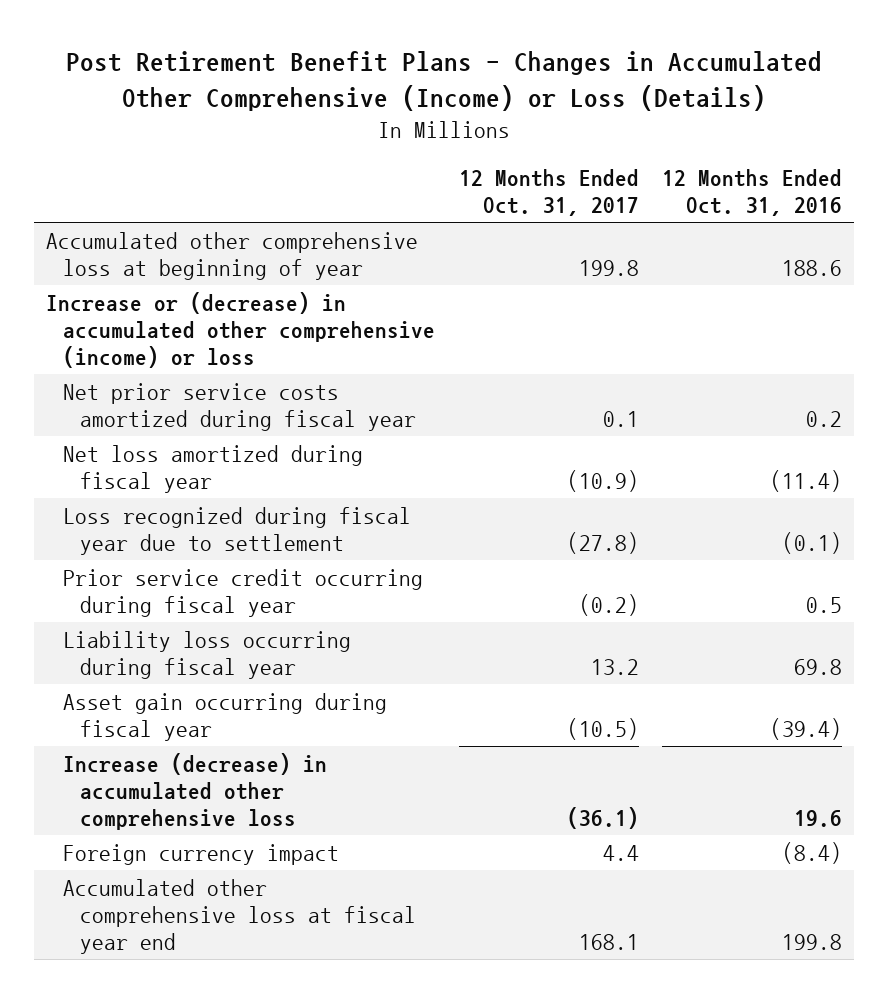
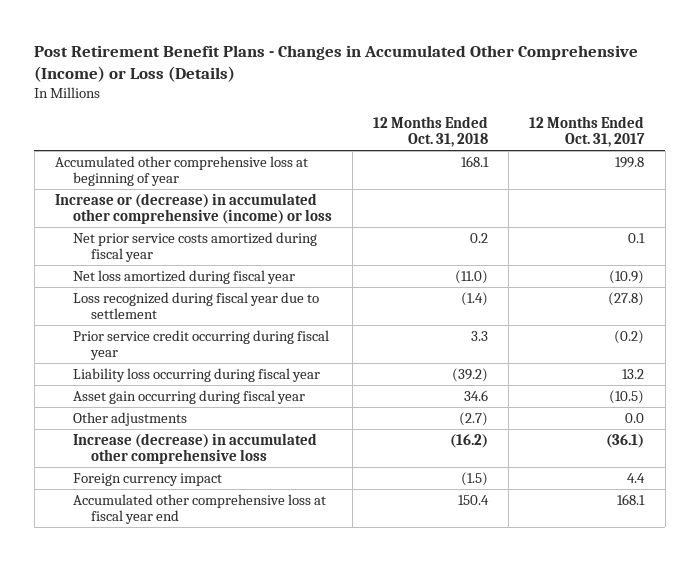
[662,169,843,217] 12 Months Ended Oct. 31, 2016 -> none
none -> [373,116,489,148] 12 Months Ended Oct. 31, 2018
none -> [72,411,187,426] Other adjustments

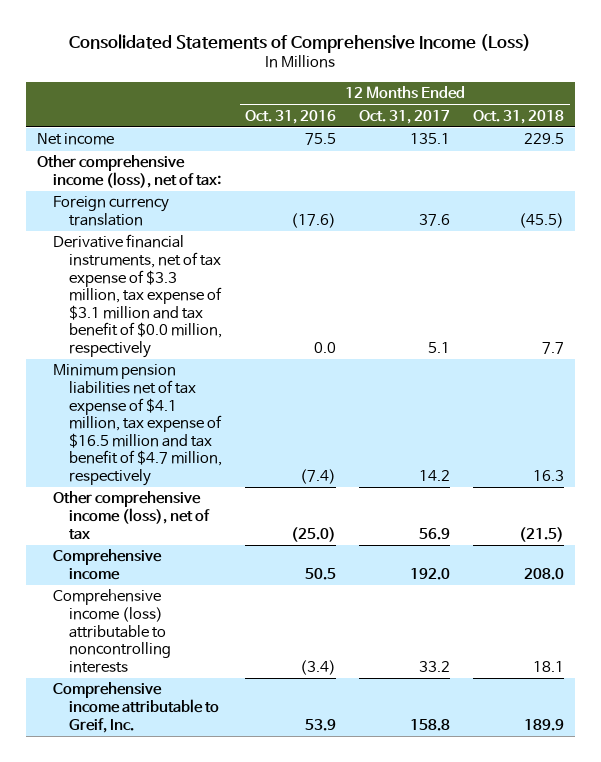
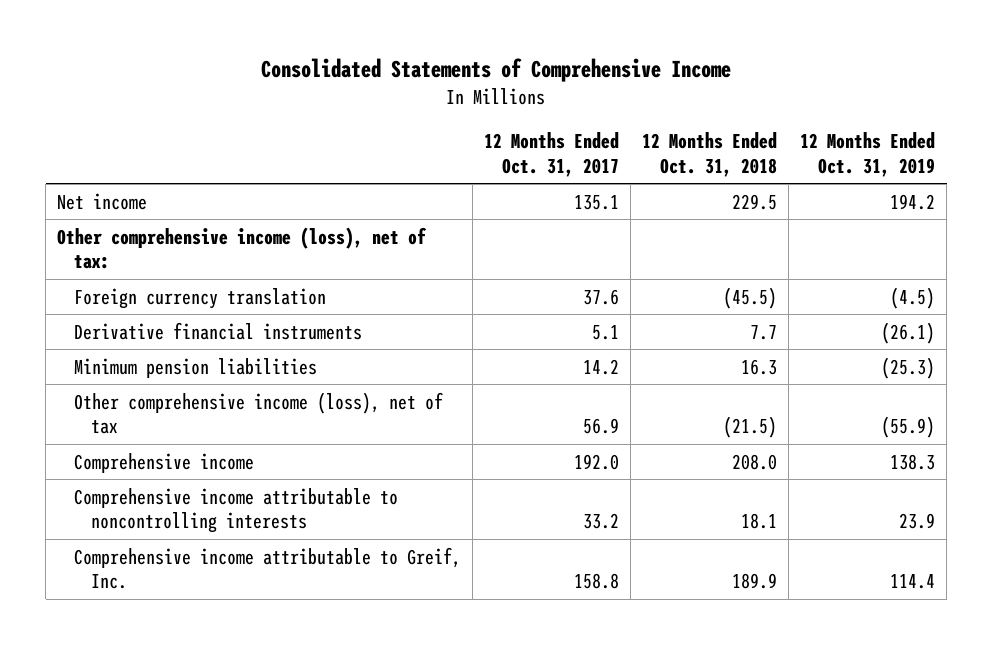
[69,33,532,53] Consolidated Statements of Comprehensive Income (Loss) -> [261,57,732,82] Consolidated Statements of Comprehensive Income
[245,109,337,124] Oct. 31, 2016 -> none
none -> [799,132,935,177] 12 Months Ended Oct. 31, 2019
[53,234,223,358] Derivative financial instruments, net of tax expense of $3.3 million, tax expense of $3.1 million and tax benefit of $0.0 million, respectively -> [73,321,362,340] Derivative financial instruments
[53,364,223,486] Minimum pension liabilities net of tax expense of $4.1 million, tax expense of $16.5 million and tax benefit of $4.7 million, respectively -> [73,357,317,378] Minimum pension liabilities
[53,589,172,673] Comprehensive income (loss) attributable to noncontrolling interests -> [73,487,398,534] Comprehensive income attributable to noncontrolling interests

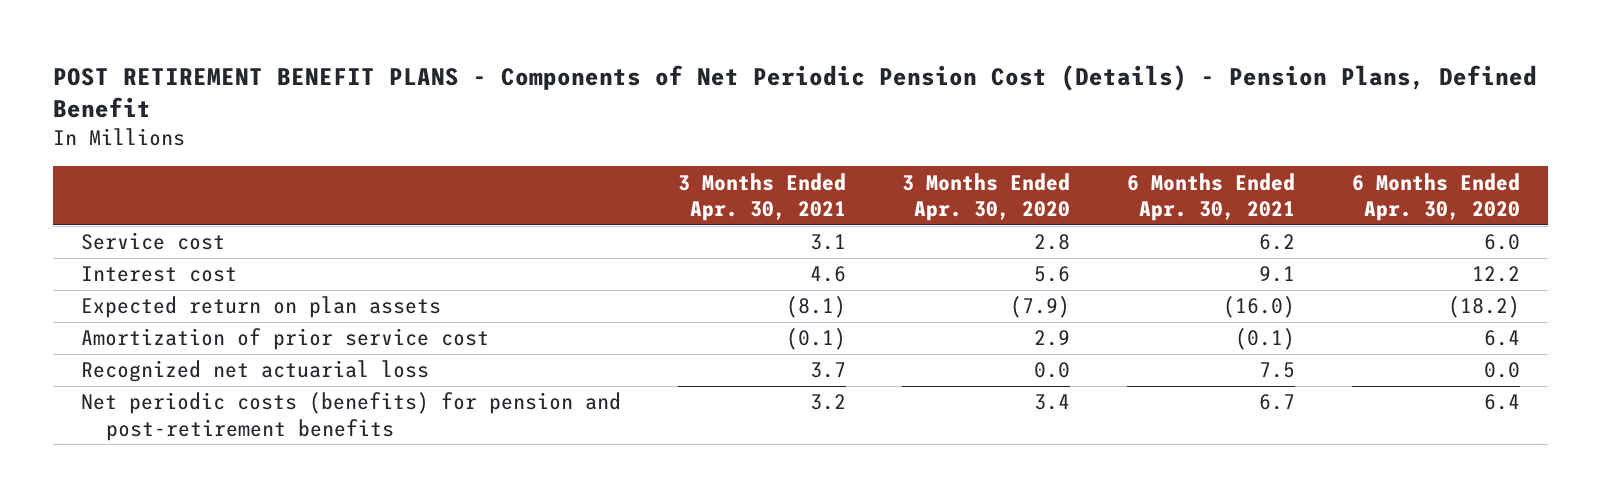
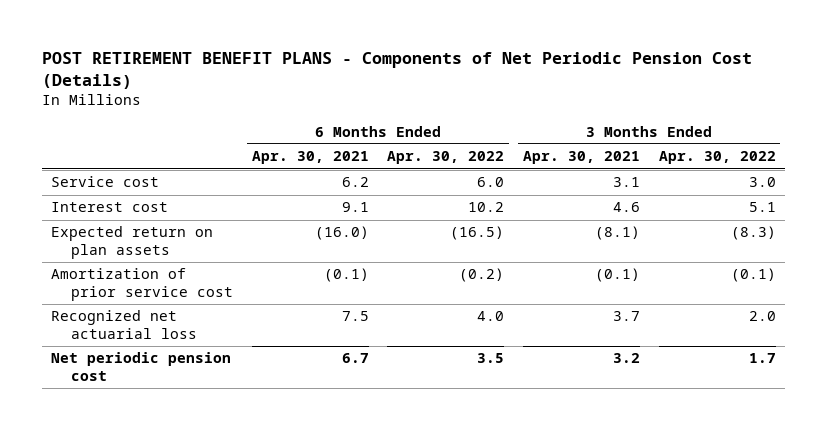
[52,64,1537,119] POST RETIREMENT BENEFIT PLANS - Components of Net Periodic Pension Cost (Details) - Pension Plans, Defined Benefit -> [41,51,752,89] POST RETIREMENT BENEFIT PLANS - Components of Net Periodic Pension Cost (Details)
[902,172,1071,221] 3 Months Ended Apr. 30, 2020 -> none
[1351,172,1520,221] 6 Months Ended Apr. 30, 2020 -> none
none -> [387,151,505,165] Apr. 30, 2022
none -> [658,151,776,165] Apr. 30, 2022
[80,392,621,441] Net periodic costs (benefits) for pension and post-retirement benefits -> [50,352,231,382] Net periodic pension cost

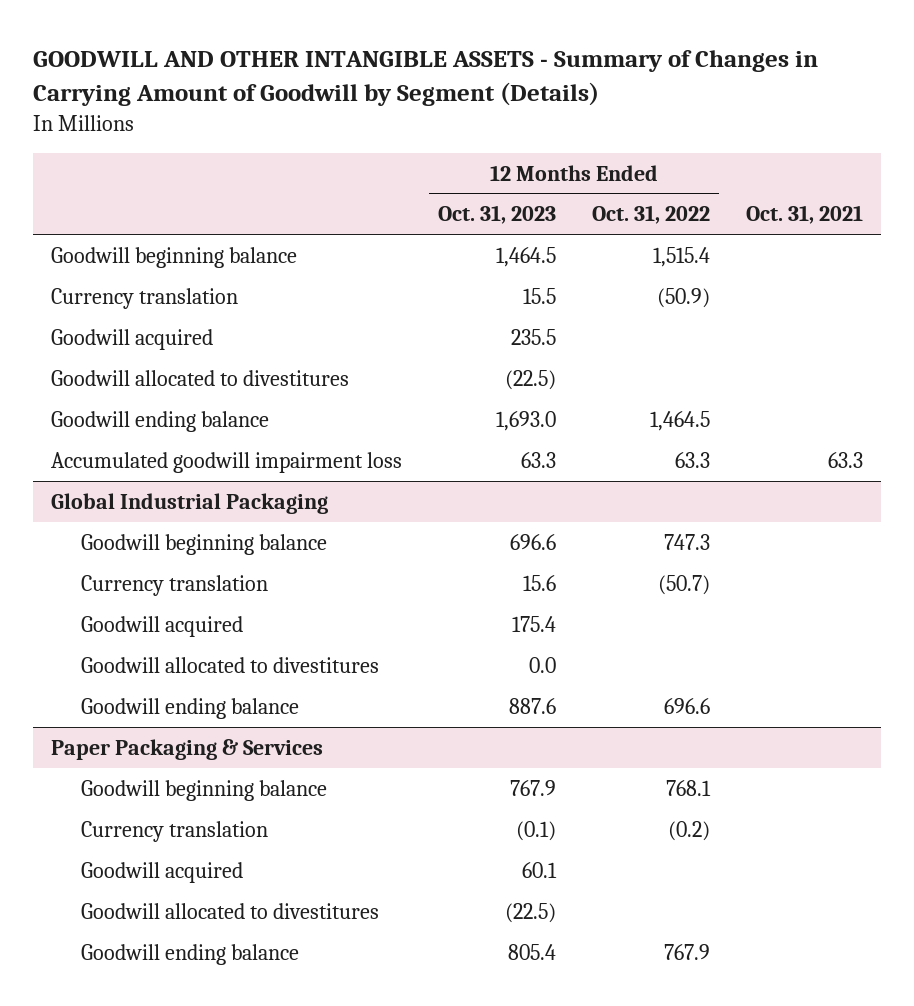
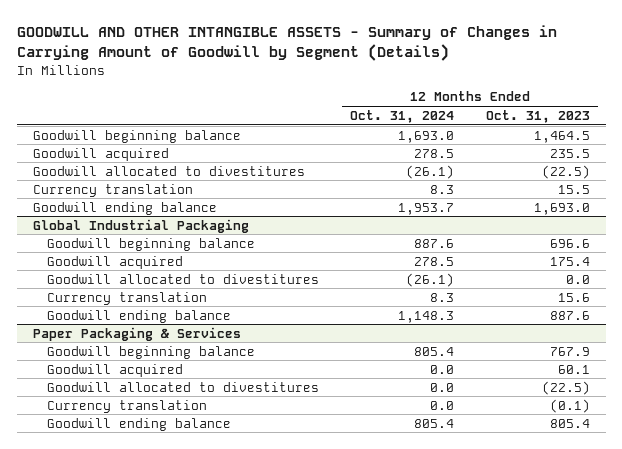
[591,205,710,225] Oct. 31, 2022 -> none
[745,205,863,225] Oct. 31, 2021 -> none
none -> [350,109,455,123] Oct. 31, 2024
[51,287,239,309] Currency translation -> [32,183,193,197] Currency translation
[51,451,403,473] Accumulated goodwill impairment loss -> none
[81,574,269,596] Currency translation -> [46,291,207,305] Currency translation
[81,820,269,842] Currency translation -> [46,399,207,413] Currency translation

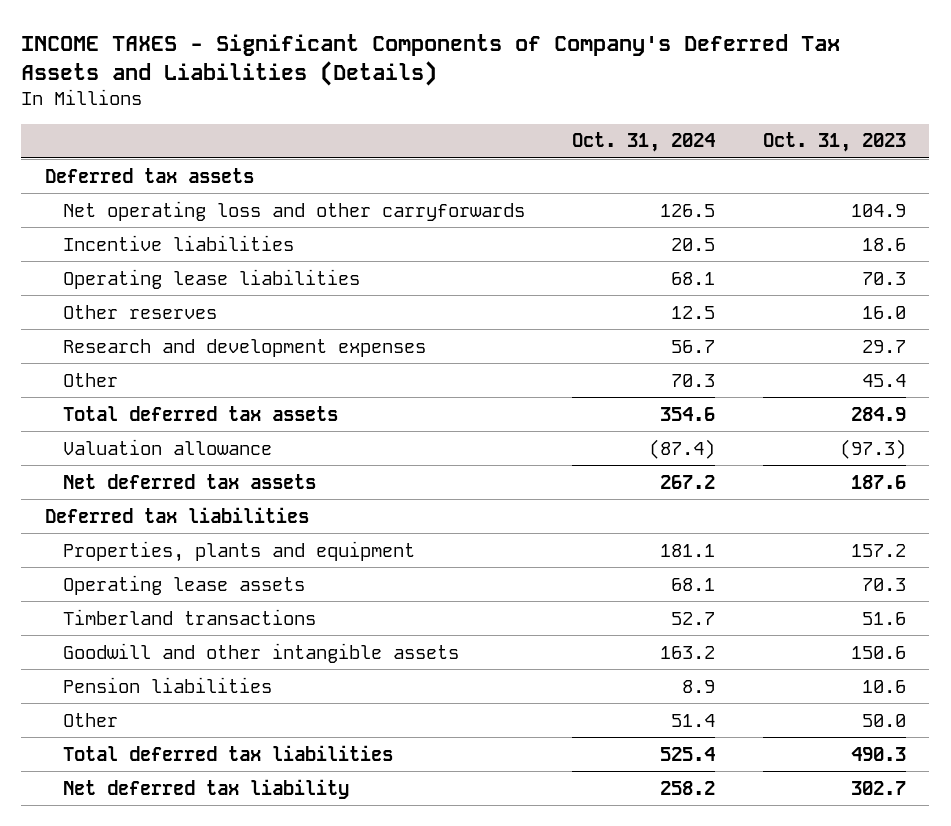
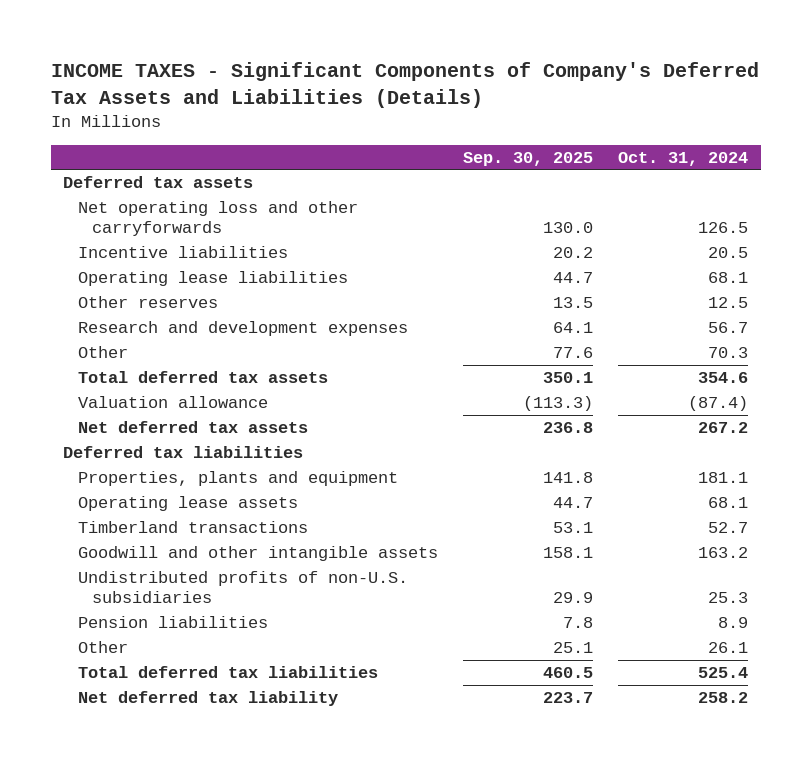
[762,132,906,153] Oct. 31, 2023 -> none
none -> [463,151,594,166] Sep. 30, 2025
none -> [77,571,408,603] Undistributed profits of non-U.S. subsidiaries
[671,713,716,727] 51.4 -> [708,642,749,654] 26.1

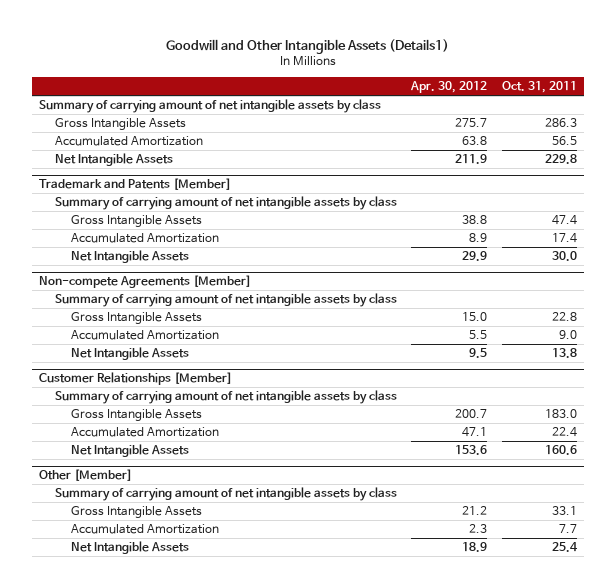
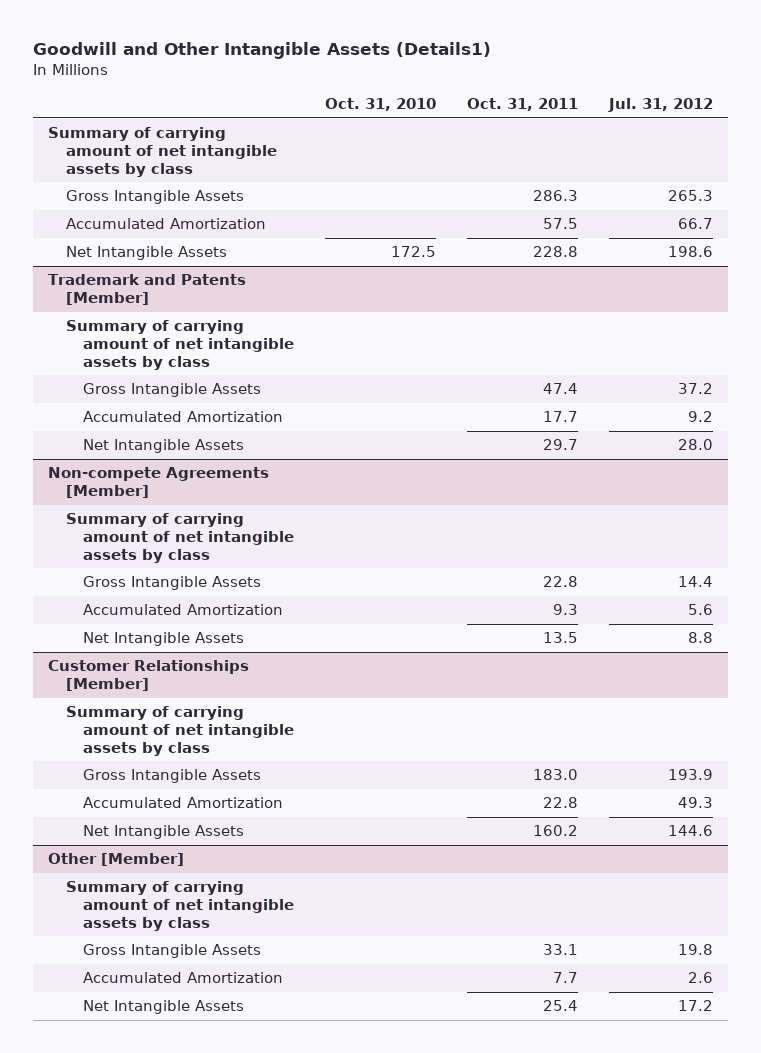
[410,81,488,94] Apr. 30, 2012 -> none
none -> [325,98,437,112] Oct. 31, 2010
none -> [608,98,714,113] Jul. 31, 2012
[551,136,577,146] 56.5 -> [543,218,579,230] 57.5
[544,154,577,165] 229.8 -> [533,246,579,258] 228.8
[551,233,577,244] 17.4 -> [543,411,579,423] 17.7
[551,251,577,262] 30.0 -> [543,439,579,451] 29.7
[558,330,577,340] 9.0 -> [553,604,579,616] 9.3
[551,348,577,359] 13.8 -> [543,632,579,644] 13.5
[551,427,577,438] 22.4 -> [543,797,579,809] 22.8
[544,445,577,456] 160.6 -> [533,825,579,837] 160.2

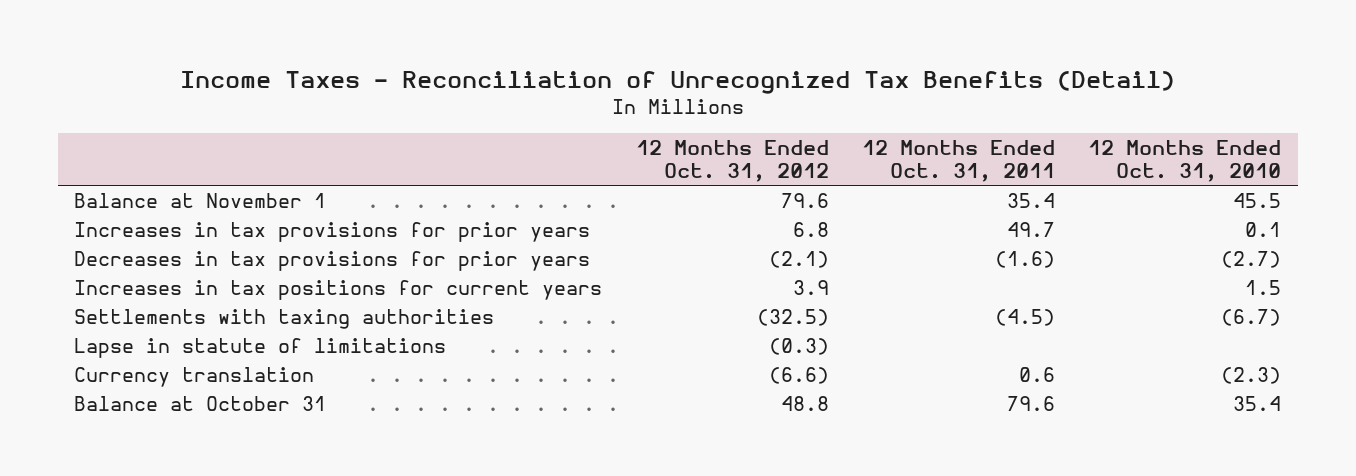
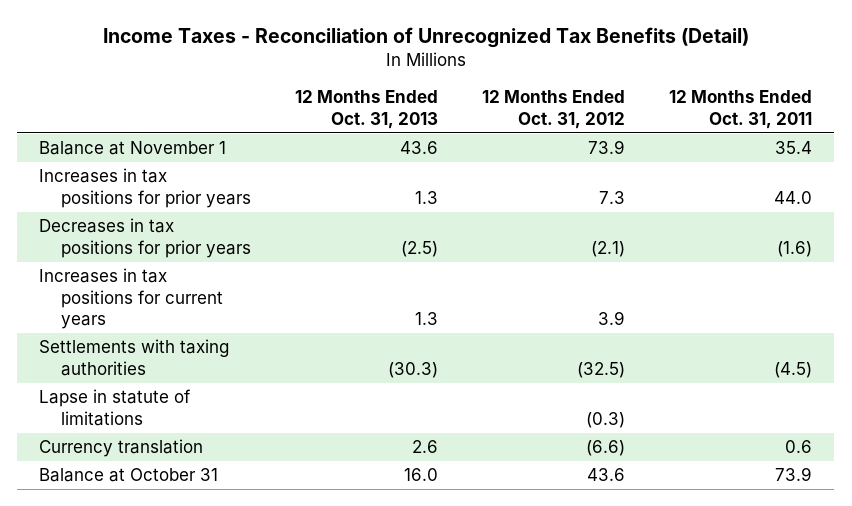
[1088,139,1282,183] 12 Months Ended Oct. 31, 2010 -> none
none -> [295,90,439,129] 12 Months Ended Oct. 31, 2013
[780,192,829,208] 79.6 -> [588,140,626,155] 73.9
[74,221,591,242] Increases in tax provisions for prior years -> [39,168,252,208] Increases in tax positions for prior years
[792,221,829,237] 6.8 -> [599,190,626,204] 7.3
[1006,221,1055,237] 49.7 -> [774,190,813,204] 44.0
[74,250,591,271] Decreases in tax provisions for prior years -> [39,218,252,258] Decreases in tax positions for prior years
[780,395,829,411] 48.8 -> [587,468,626,482] 43.6
[1006,395,1055,411] 79.6 -> [775,467,813,482] 73.9

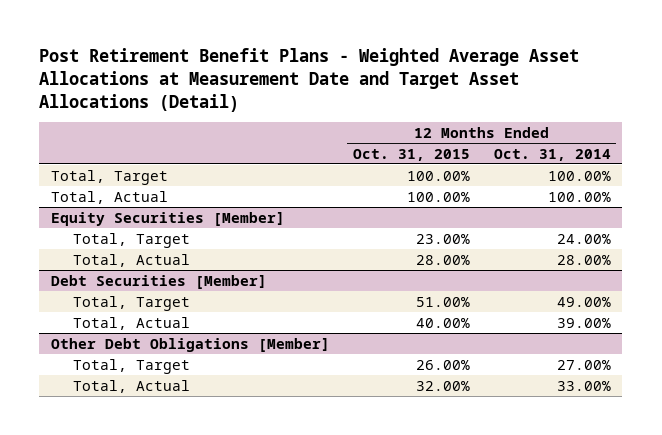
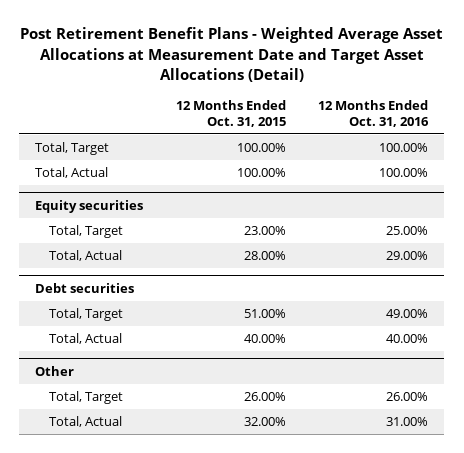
[493,148,611,161] Oct. 31, 2014 -> none
none -> [318,100,430,127] 12 Months Ended Oct. 31, 2016
[51,211,286,226] Equity Securities [Member] -> [35,199,144,213] Equity securities
[51,274,268,289] Debt Securities [Member] -> [35,282,135,293] Debt securities
[51,337,331,352] Other Debt Obligations [Member] -> [35,365,75,376] Other

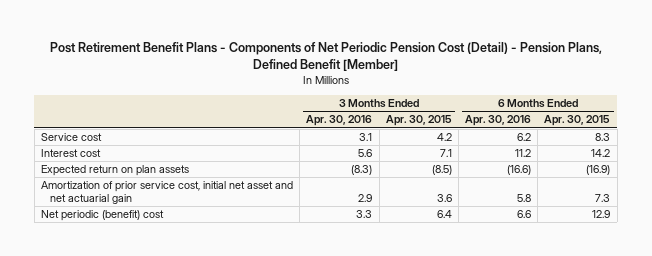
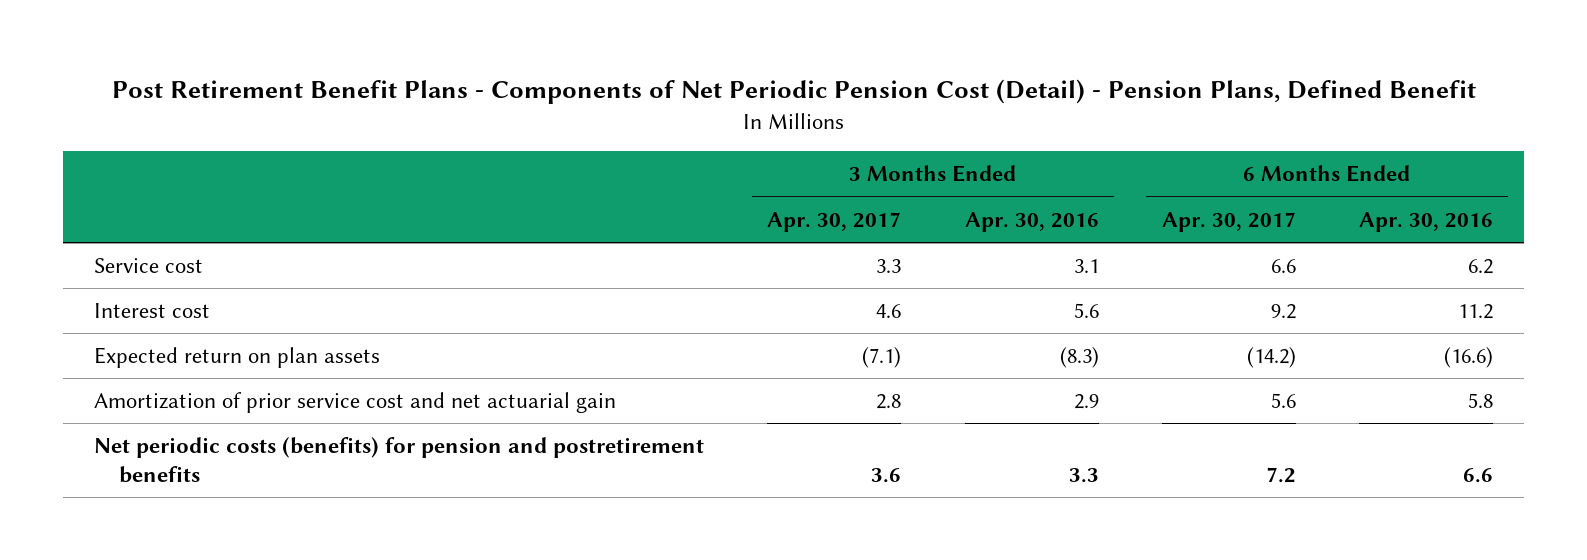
[49,41,602,71] Post Retirement Benefit Plans - Components of Net Periodic Pension Cost (Detail) - Pension Plans, Defined Benefit [Member] -> [111,79,1476,105] Post Retirement Benefit Plans - Components of Net Periodic Pension Cost (Detail) - Pension Plans, Defined Benefit
[385,115,452,127] Apr. 30, 2015 -> none
[544,115,611,127] Apr. 30, 2015 -> none
none -> [767,211,902,232] Apr. 30, 2017
none -> [1161,211,1296,232] Apr. 30, 2017
[41,181,294,205] Amortization of prior service cost, initial net asset and net actuarial gain -> [94,392,617,414] Amortization of prior service cost and net actuarial gain
[41,210,165,222] Net periodic (benefit) cost -> [94,437,705,483] Net periodic costs (benefits) for pension and postretirement benefits

